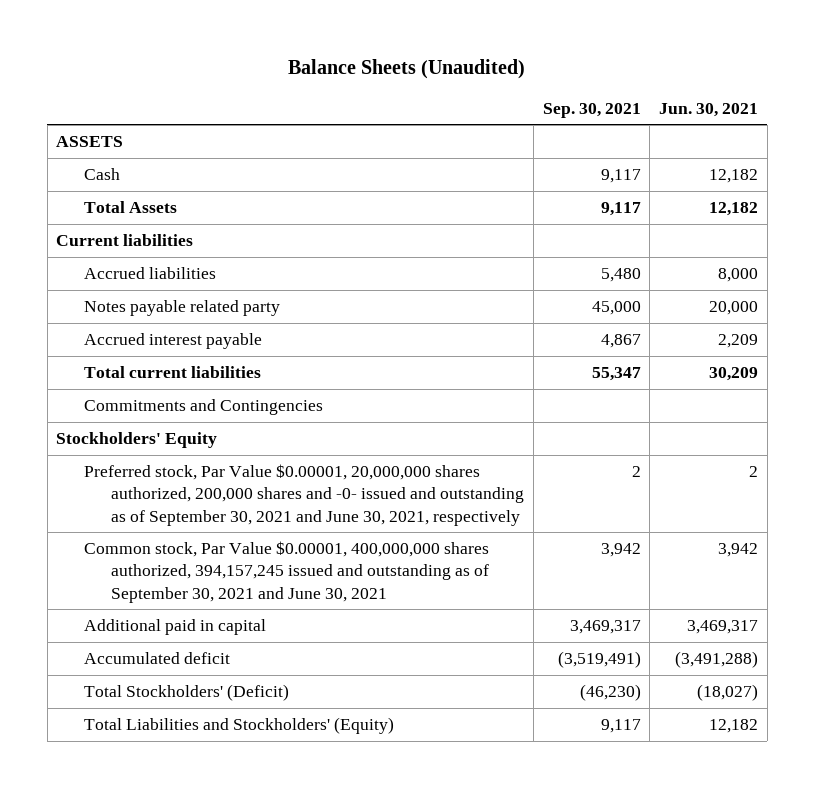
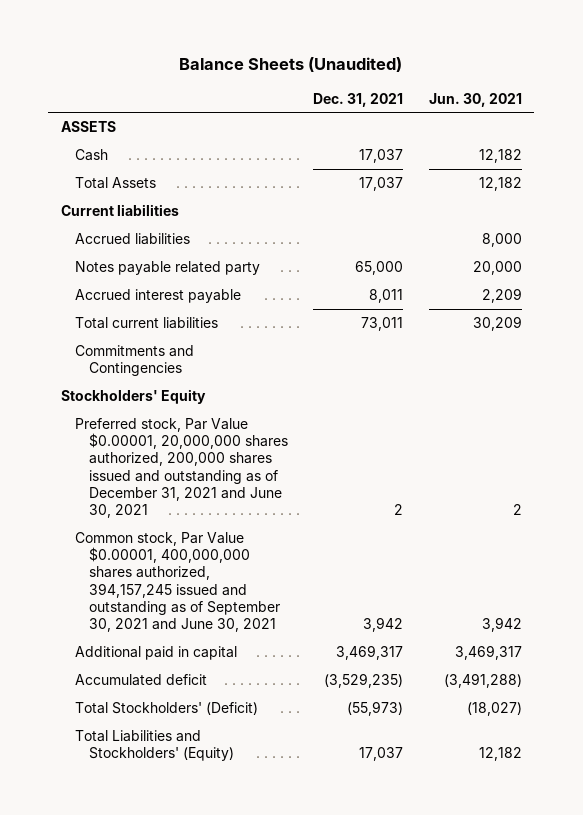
[542,102,641,118] Sep. 30, 2021 -> none
none -> [313,92,404,107] Dec. 31, 2021
[83,463,525,526] Preferred stock, Par Value $0.00001, 20,000,000 shares authorized, 200,000 shares and -0- issued and outstanding as of September 30, 2021 and June 30, 2021, respectively -> [74,418,288,518] Preferred stock, Par Value $0.00001, 20,000,000 shares authorized, 200,000 shares issued and outstanding as of December 31, 2021 and June 30, 2021

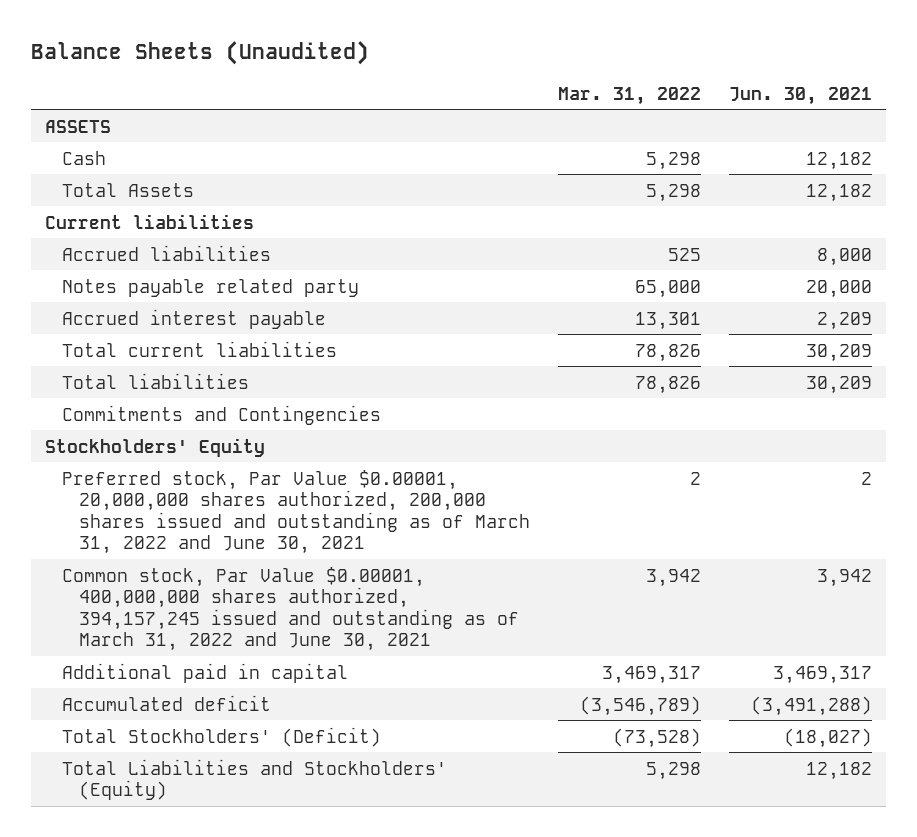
[313,92,404,107] Dec. 31, 2021 -> none
none -> [557,86,701,105] Mar. 31, 2022
none -> [61,372,249,389] Total liabilities
[74,418,288,518] Preferred stock, Par Value $0.00001, 20,000,000 shares authorized, 200,000 shares issued and outstanding as of December 31, 2021 and June 30, 2021 -> [61,469,530,555] Preferred stock, Par Value $0.00001, 20,000,000 shares authorized, 200,000 shares issued and outstanding as of March 31, 2022 and June 30, 2021
[74,532,280,632] Common stock, Par Value $0.00001, 400,000,000 shares authorized, 394,157,245 issued and outstanding as of September 30, 2021 and June 30, 2021 -> [61,566,519,652] Common stock, Par Value $0.00001, 400,000,000 shares authorized, 394,157,245 issued and outstanding as of March 31, 2022 and June 30, 2021

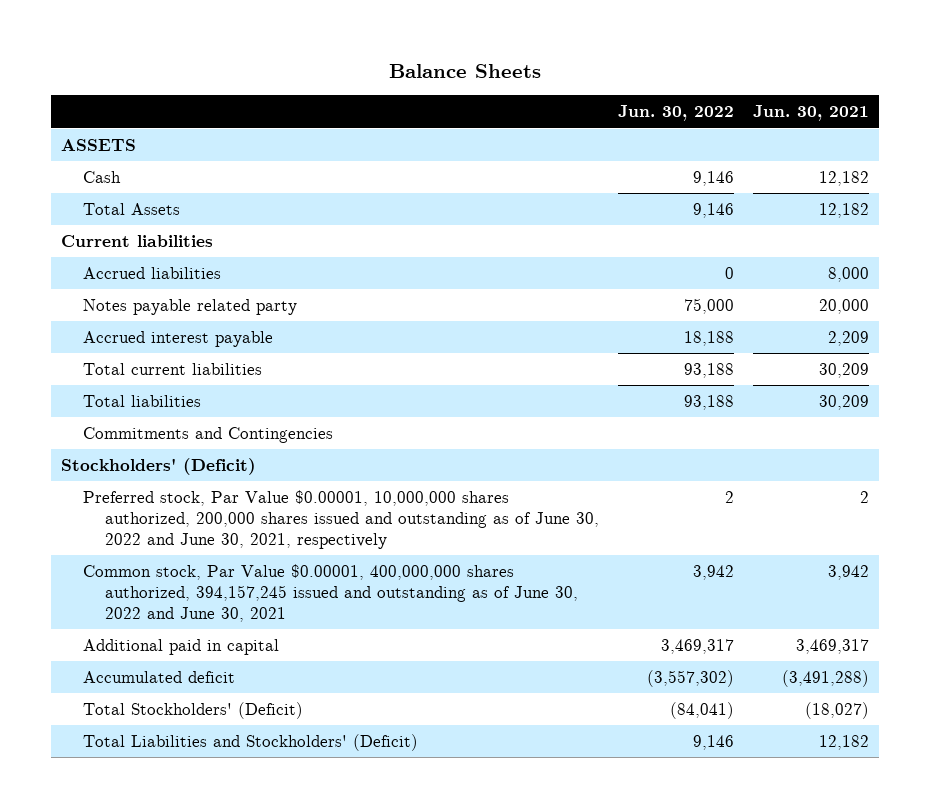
[30,40,369,65] Balance Sheets (Unaudited) -> [388,63,541,78] Balance Sheets
[557,86,701,105] Mar. 31, 2022 -> none
none -> [618,105,735,122] Jun. 30, 2022
[44,437,265,457] Stockholders' Equity -> [60,458,256,476] Stockholders' (Deficit)
[61,469,530,555] Preferred stock, Par Value $0.00001, 20,000,000 shares authorized, 200,000 shares issued and outstanding as of March 31, 2022 and June 30, 2021 -> [82,490,600,549] Preferred stock, Par Value $0.00001, 10,000,000 shares authorized, 200,000 shares issued and outstanding as of June 30, 2022 and June 30, 2021, respectively
[61,566,519,652] Common stock, Par Value $0.00001, 400,000,000 shares authorized, 394,157,245 issued and outstanding as of March 31, 2022 and June 30, 2021 -> [82,564,579,622] Common stock, Par Value $0.00001, 400,000,000 shares authorized, 394,157,245 issued and outstanding as of June 30, 2022 and June 30, 2021
[61,758,447,801] Total Liabilities and Stockholders' (Equity) -> [82,734,418,752] Total Liabilities and Stockholders' (Deficit)

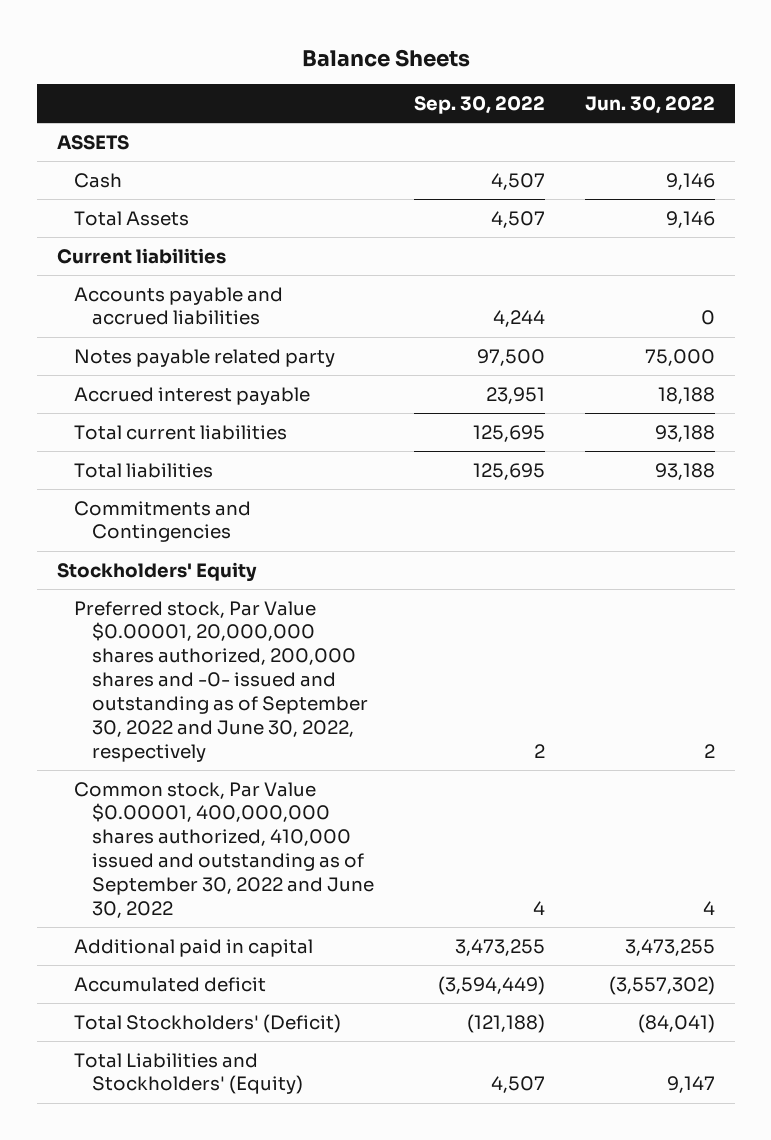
[753,105,870,122] Jun. 30, 2021 -> none
none -> [413,95,545,114] Sep. 30, 2022
[82,267,221,280] Accrued liabilities -> none
none -> [74,286,284,326] Accounts payable and accrued liabilities
[60,458,256,476] Stockholders' (Deficit) -> [56,561,257,582] Stockholders' Equity
[82,490,600,549] Preferred stock, Par Value $0.00001, 10,000,000 shares authorized, 200,000 shares issued and outstanding as of June 30, 2022 and June 30, 2021, respectively -> [74,600,368,762] Preferred stock, Par Value $0.00001, 20,000,000 shares authorized, 200,000 shares and -0- issued and outstanding as of September 30, 2022 and June 30, 2022, respectively
[82,564,579,622] Common stock, Par Value $0.00001, 400,000,000 shares authorized, 394,157,245 issued and outstanding as of June 30, 2022 and June 30, 2021 -> [74,781,374,918] Common stock, Par Value $0.00001, 400,000,000 shares authorized, 410,000 issued and outstanding as of September 30, 2022 and June 30, 2022
[693,565,735,581] 3,942 -> [702,900,715,915] 4
[661,639,735,655] 3,469,317 -> [624,938,715,956] 3,473,255
[82,734,418,752] Total Liabilities and Stockholders' (Deficit) -> [74,1052,303,1095] Total Liabilities and Stockholders' (Equity)
[693,735,735,751] 9,146 -> [666,1076,715,1094] 9,147

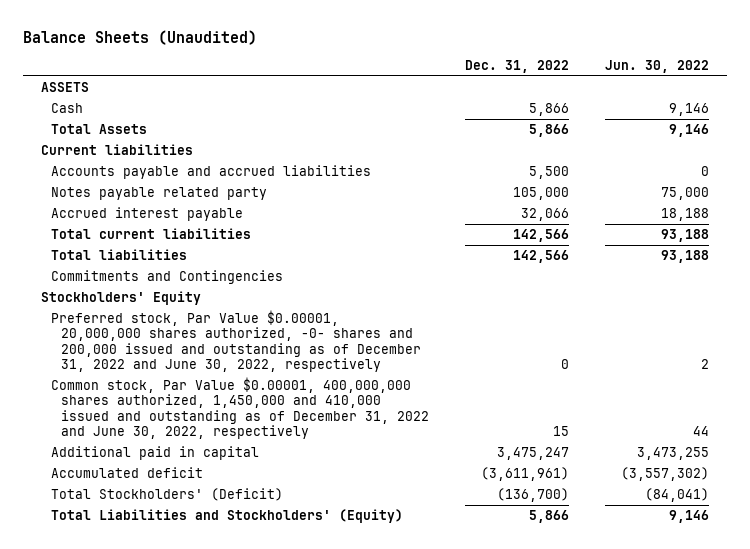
[301,48,470,67] Balance Sheets -> [23,29,258,45] Balance Sheets (Unaudited)
[413,95,545,114] Sep. 30, 2022 -> none
none -> [464,59,569,73] Dec. 31, 2022
[74,600,368,762] Preferred stock, Par Value $0.00001, 20,000,000 shares authorized, 200,000 shares and -0- issued and outstanding as of September 30, 2022 and June 30, 2022, respectively -> [50,309,421,372] Preferred stock, Par Value $0.00001, 20,000,000 shares authorized, -0- shares and 200,000 issued and outstanding as of December 31, 2022 and June 30, 2022, respectively
[74,781,374,918] Common stock, Par Value $0.00001, 400,000,000 shares authorized, 410,000 issued and outstanding as of September 30, 2022 and June 30, 2022 -> [50,376,429,439] Common stock, Par Value $0.00001, 400,000,000 shares authorized, 1,450,000 and 410,000 issued and outstanding as of December 31, 2022 and June 30, 2022, respectively
[702,900,715,915] 4 -> [692,425,709,436] 44
[666,1076,715,1094] 9,147 -> [668,509,709,523] 9,146

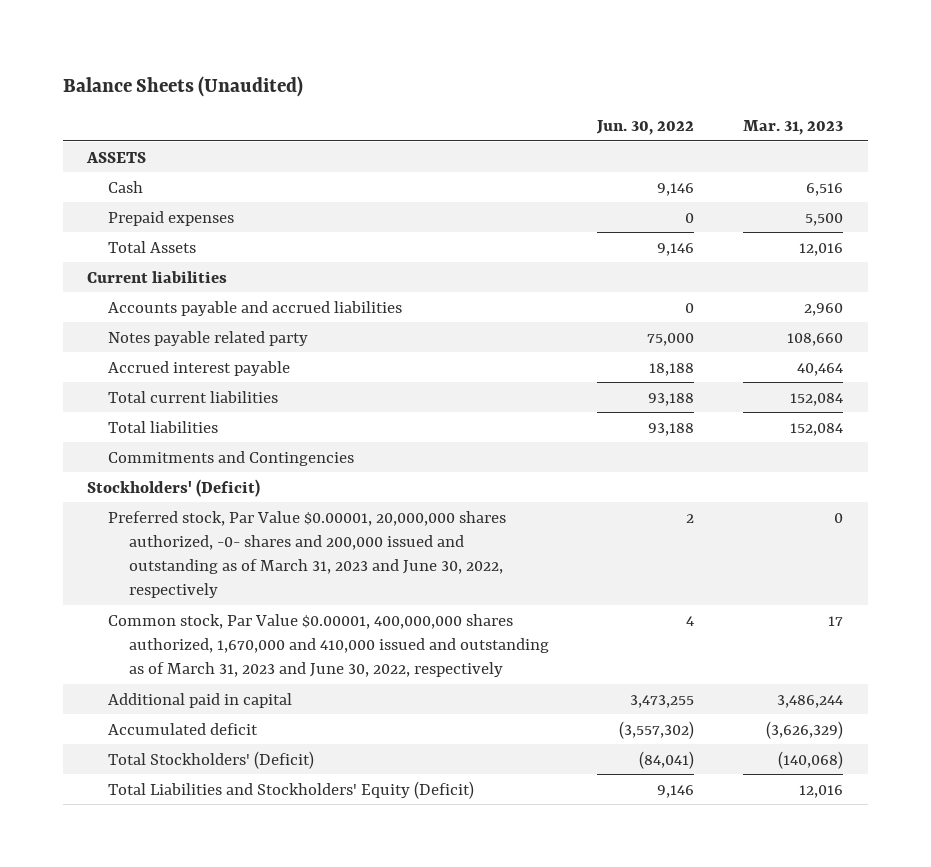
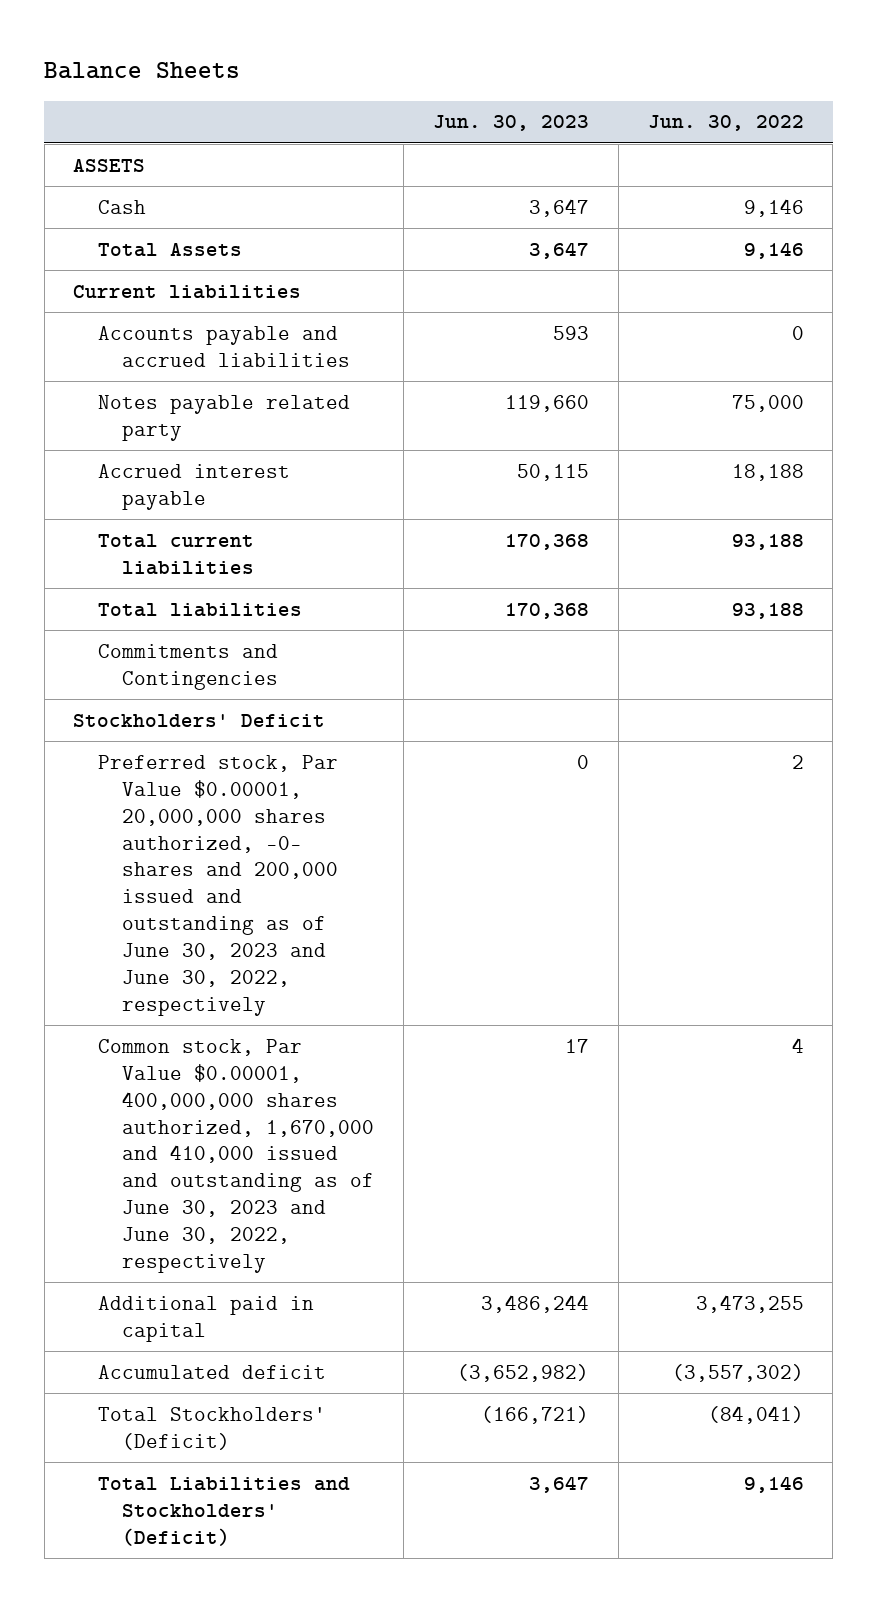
[62,75,303,97] Balance Sheets (Unaudited) -> [44,62,241,80] Balance Sheets
[743,119,844,135] Mar. 31, 2023 -> none
none -> [432,115,589,132] Jun. 30, 2023
[107,210,234,226] Prepaid expenses -> none
[87,478,261,497] Stockholders' (Deficit) -> [73,713,326,727] Stockholders' Deficit
[107,510,506,599] Preferred stock, Par Value $0.00001, 20,000,000 shares authorized, -0- shares and 200,000 issued and outstanding as of March 31, 2023 and June 30, 2022, respectively -> [97,754,339,1017] Preferred stock, Par Value $0.00001, 20,000,000 shares authorized, -0- shares and 200,000 issued and outstanding as of June 30, 2023 and June 30, 2022, respectively
[107,613,549,677] Common stock, Par Value $0.00001, 400,000,000 shares authorized, 1,670,000 and 410,000 issued and outstanding as of March 31, 2023 and June 30, 2022, respectively -> [97,1038,375,1274] Common stock, Par Value $0.00001, 400,000,000 shares authorized, 1,670,000 and 410,000 issued and outstanding as of June 30, 2023 and June 30, 2022, respectively
[107,780,474,799] Total Liabilities and Stockholders' Equity (Deficit) -> [97,1476,350,1546] Total Liabilities and Stockholders' (Deficit)

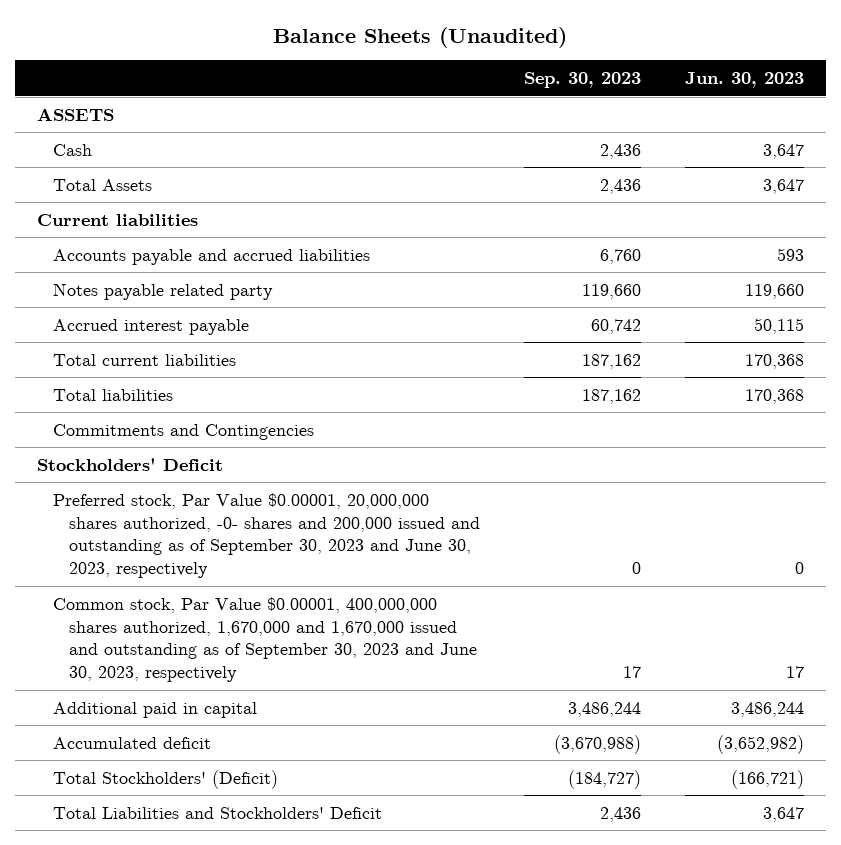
[44,62,241,80] Balance Sheets -> [273,26,568,48] Balance Sheets (Unaudited)
[647,115,804,132] Jun. 30, 2022 -> none
none -> [523,72,641,89] Sep. 30, 2023
[97,754,339,1017] Preferred stock, Par Value $0.00001, 20,000,000 shares authorized, -0- shares and 200,000 issued and outstanding as of June 30, 2023 and June 30, 2022, respectively -> [52,492,481,579] Preferred stock, Par Value $0.00001, 20,000,000 shares authorized, -0- shares and 200,000 issued and outstanding as of September 30, 2023 and June 30, 2023, respectively
[97,1038,375,1274] Common stock, Par Value $0.00001, 400,000,000 shares authorized, 1,670,000 and 410,000 issued and outstanding as of June 30, 2023 and June 30, 2022, respectively -> [52,596,478,683] Common stock, Par Value $0.00001, 400,000,000 shares authorized, 1,670,000 and 1,670,000 issued and outstanding as of September 30, 2023 and June 30, 2023, respectively
[97,1476,350,1546] Total Liabilities and Stockholders' (Deficit) -> [52,806,382,819] Total Liabilities and Stockholders' Deficit

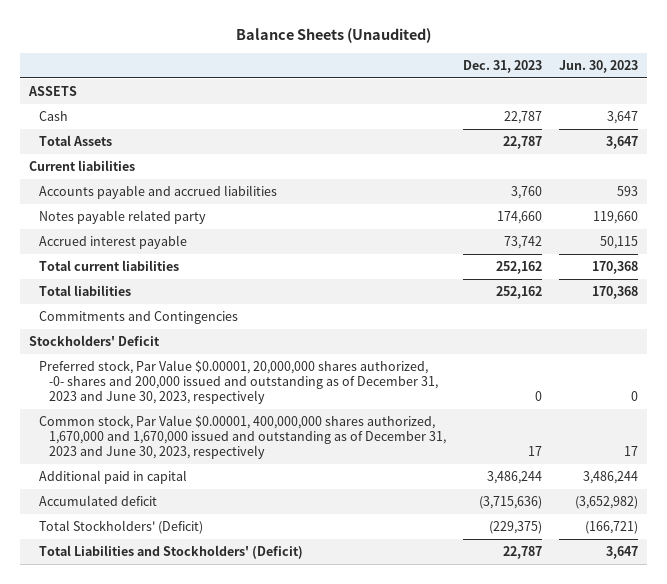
[523,72,641,89] Sep. 30, 2023 -> none
none -> [463,59,543,73] Dec. 31, 2023
[52,492,481,579] Preferred stock, Par Value $0.00001, 20,000,000 shares authorized, -0- shares and 200,000 issued and outstanding as of September 30, 2023 and June 30, 2023, respectively -> [38,360,438,405] Preferred stock, Par Value $0.00001, 20,000,000 shares authorized, -0- shares and 200,000 issued and outstanding as of December 31, 2023 and June 30, 2023, respectively
[52,596,478,683] Common stock, Par Value $0.00001, 400,000,000 shares authorized, 1,670,000 and 1,670,000 issued and outstanding as of September 30, 2023 and June 30, 2023, respectively -> [38,415,446,460] Common stock, Par Value $0.00001, 400,000,000 shares authorized, 1,670,000 and 1,670,000 issued and outstanding as of December 31, 2023 and June 30, 2023, respectively
[52,806,382,819] Total Liabilities and Stockholders' Deficit -> [38,545,303,560] Total Liabilities and Stockholders' (Deficit)

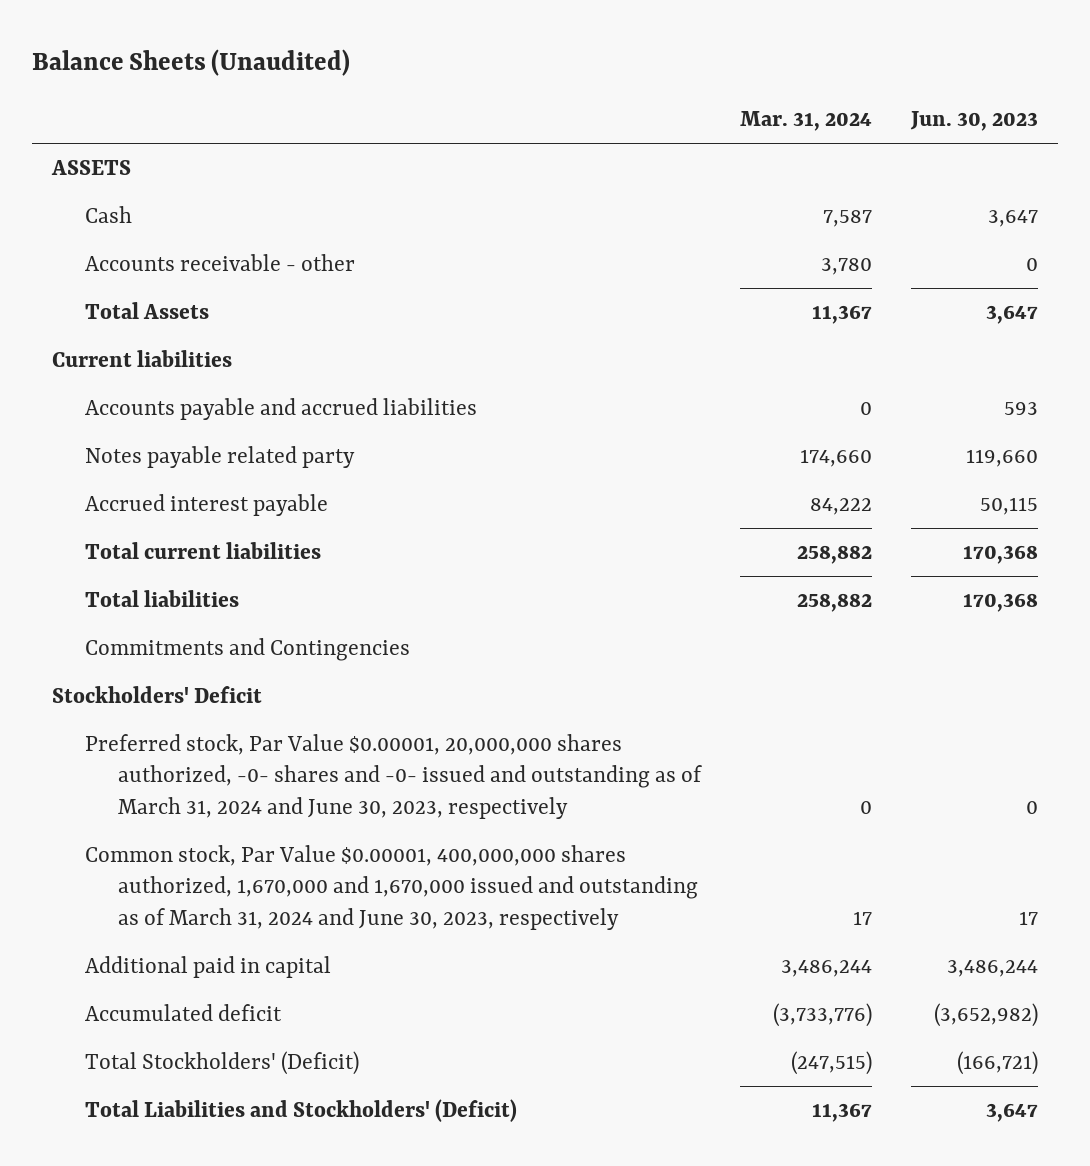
[463,59,543,73] Dec. 31, 2023 -> none
none -> [739,111,872,132] Mar. 31, 2024
none -> [84,254,355,272] Accounts receivable - other
[38,360,438,405] Preferred stock, Par Value $0.00001, 20,000,000 shares authorized, -0- shares and 200,000 issued and outstanding as of December 31, 2023 and June 30, 2023, respectively -> [84,734,702,819] Preferred stock, Par Value $0.00001, 20,000,000 shares authorized, -0- shares and -0- issued and outstanding as of March 31, 2024 and June 30, 2023, respectively
[38,415,446,460] Common stock, Par Value $0.00001, 400,000,000 shares authorized, 1,670,000 and 1,670,000 issued and outstanding as of December 31, 2023 and June 30, 2023, respectively -> [84,845,698,930] Common stock, Par Value $0.00001, 400,000,000 shares authorized, 1,670,000 and 1,670,000 issued and outstanding as of March 31, 2024 and June 30, 2023, respectively

